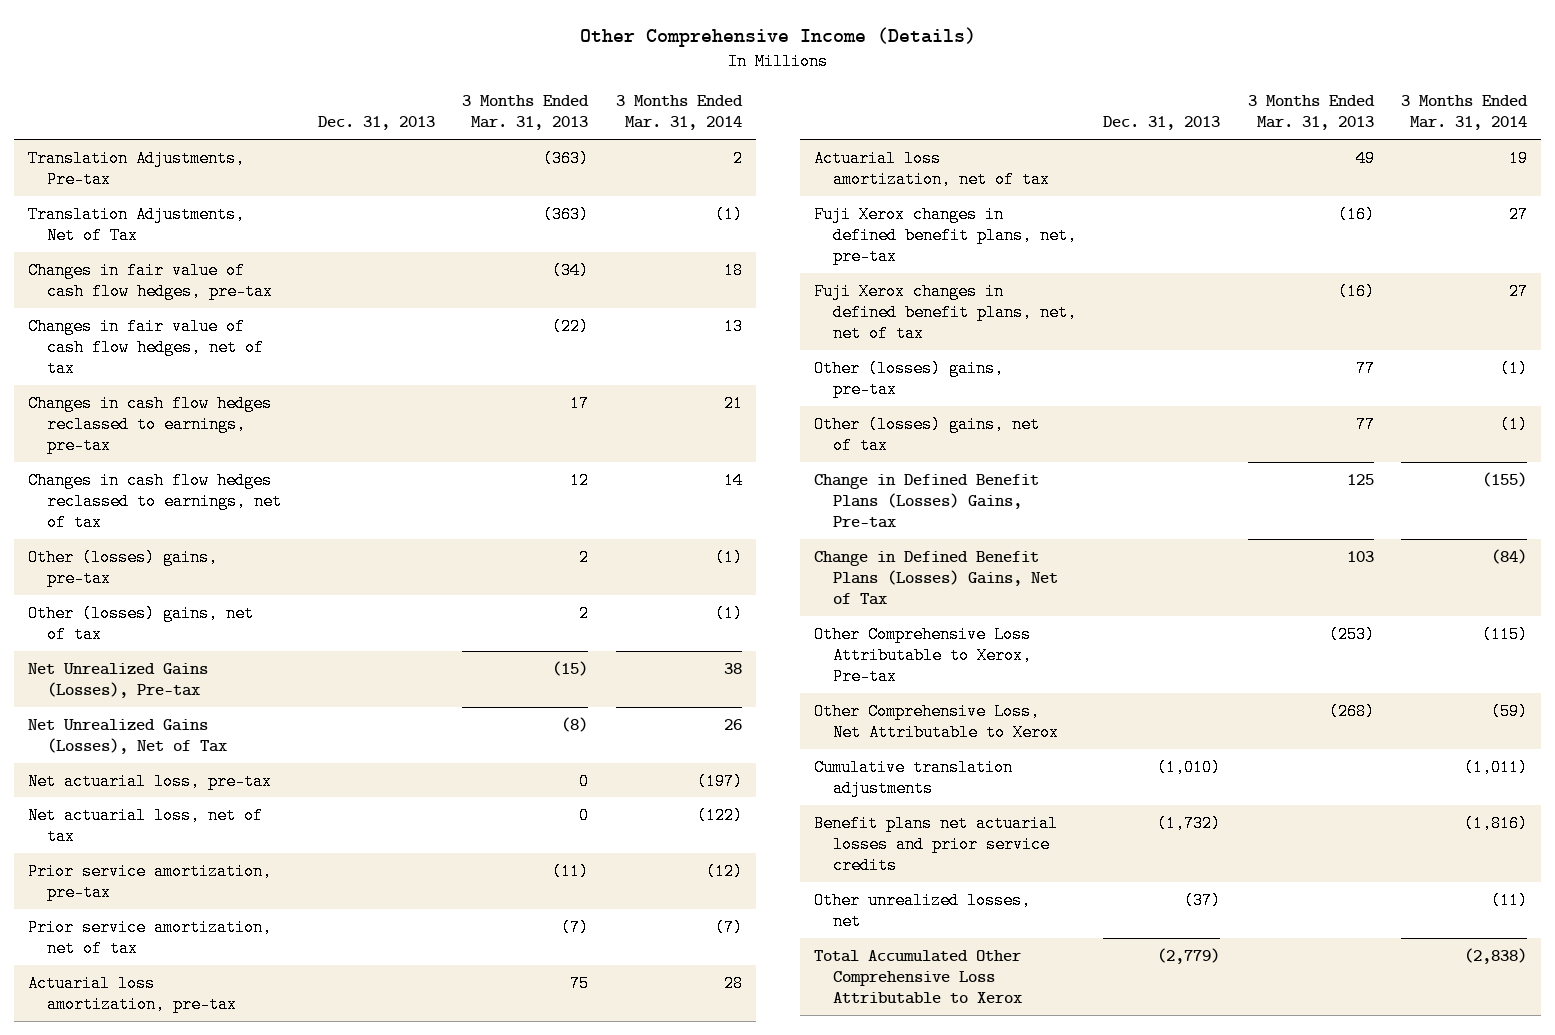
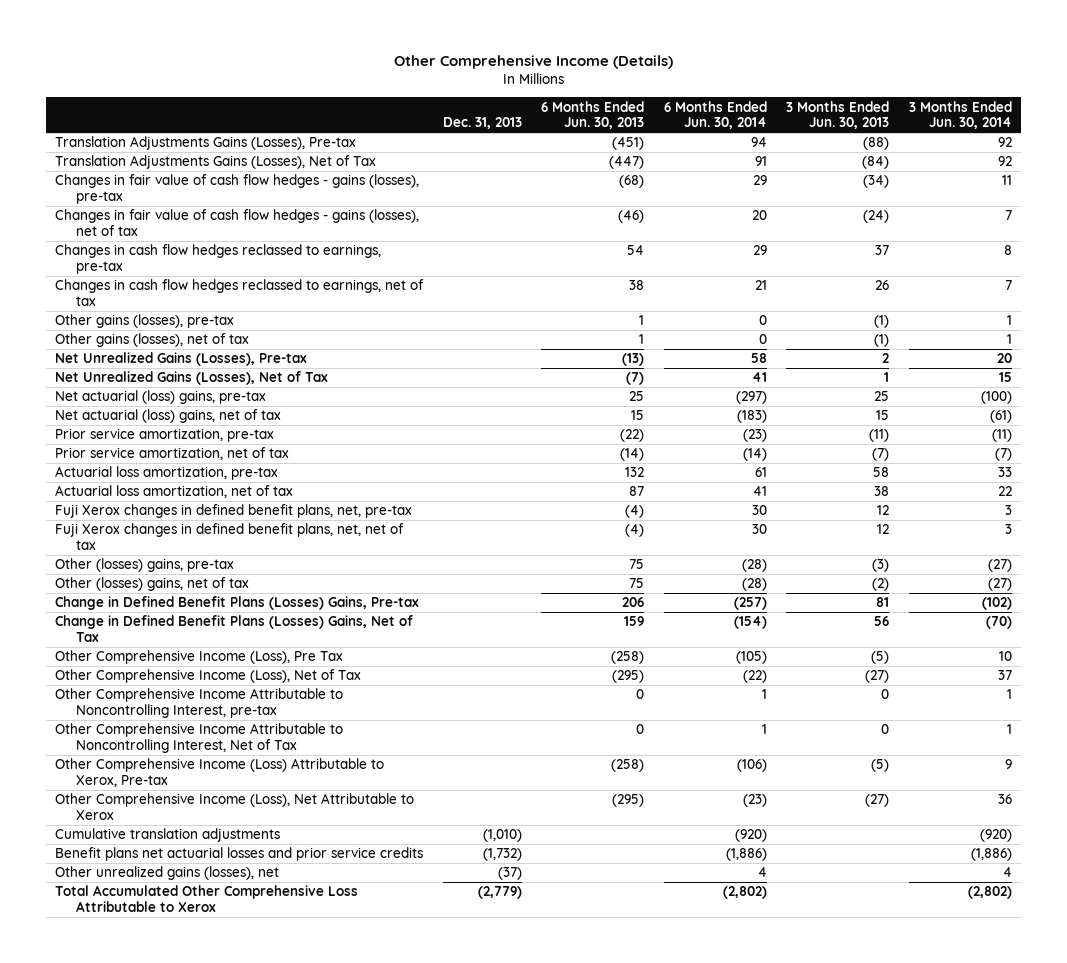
[462,95,590,131] 3 Months Ended Mar. 31, 2013 -> none
[615,95,743,131] 3 Months Ended Mar. 31, 2014 -> none
none -> [541,100,645,130] 6 Months Ended Jun. 30, 2013
none -> [663,100,767,130] 6 Months Ended Jun. 30, 2014
none -> [786,100,890,130] 3 Months Ended Jun. 30, 2013
none -> [908,100,1012,130] 3 Months Ended Jun. 30, 2014
[28,149,246,188] Translation Adjustments, Pre-tax -> [55,136,357,151] Translation Adjustments Gains (Losses), Pre-tax
[28,205,246,244] Translation Adjustments, Net of Tax -> [55,155,377,170] Translation Adjustments Gains (Losses), Net of Tax
[28,261,274,300] Changes in fair value of cash flow hedges, pre-tax -> [55,174,420,205] Changes in fair value of cash flow hedges - gains (losses), pre-tax
[28,317,265,378] Changes in fair value of cash flow hedges, net of tax -> [55,209,420,237] Changes in fair value of cash flow hedges - gains (losses), net of tax
[28,548,219,587] Other (losses) gains, pre-tax -> [55,314,235,329] Other gains (losses), pre-tax
[28,604,255,643] Other (losses) gains, net of tax -> [55,333,250,348] Other gains (losses), net of tax
[28,772,273,790] Net actuarial loss, pre-tax -> [55,390,267,405] Net actuarial (loss) gains, pre-tax
[28,806,264,845] Net actuarial loss, net of tax -> [55,409,282,424] Net actuarial (loss) gains, net of tax
none -> [55,650,344,665] Other Comprehensive Income (Loss), Pre Tax
none -> [55,669,362,684] Other Comprehensive Income (Loss), Net of Tax
none -> [55,688,344,719] Other Comprehensive Income Attributable to Noncontrolling Interest, pre-tax
none -> [55,723,344,754] Other Comprehensive Income Attributable to Noncontrolling Interest, Net of Tax
[813,625,1032,686] Other Comprehensive Loss Attributable to Xerox, Pre-tax -> [55,758,385,788] Other Comprehensive Income (Loss) Attributable to Xerox, Pre-tax
[813,702,1059,741] Other Comprehensive Loss, Net Attributable to Xerox -> [55,793,415,821] Other Comprehensive Income (Loss), Net Attributable to Xerox
[813,891,1031,930] Other unrealized losses, net -> [55,866,280,881] Other unrealized gains (losses), net

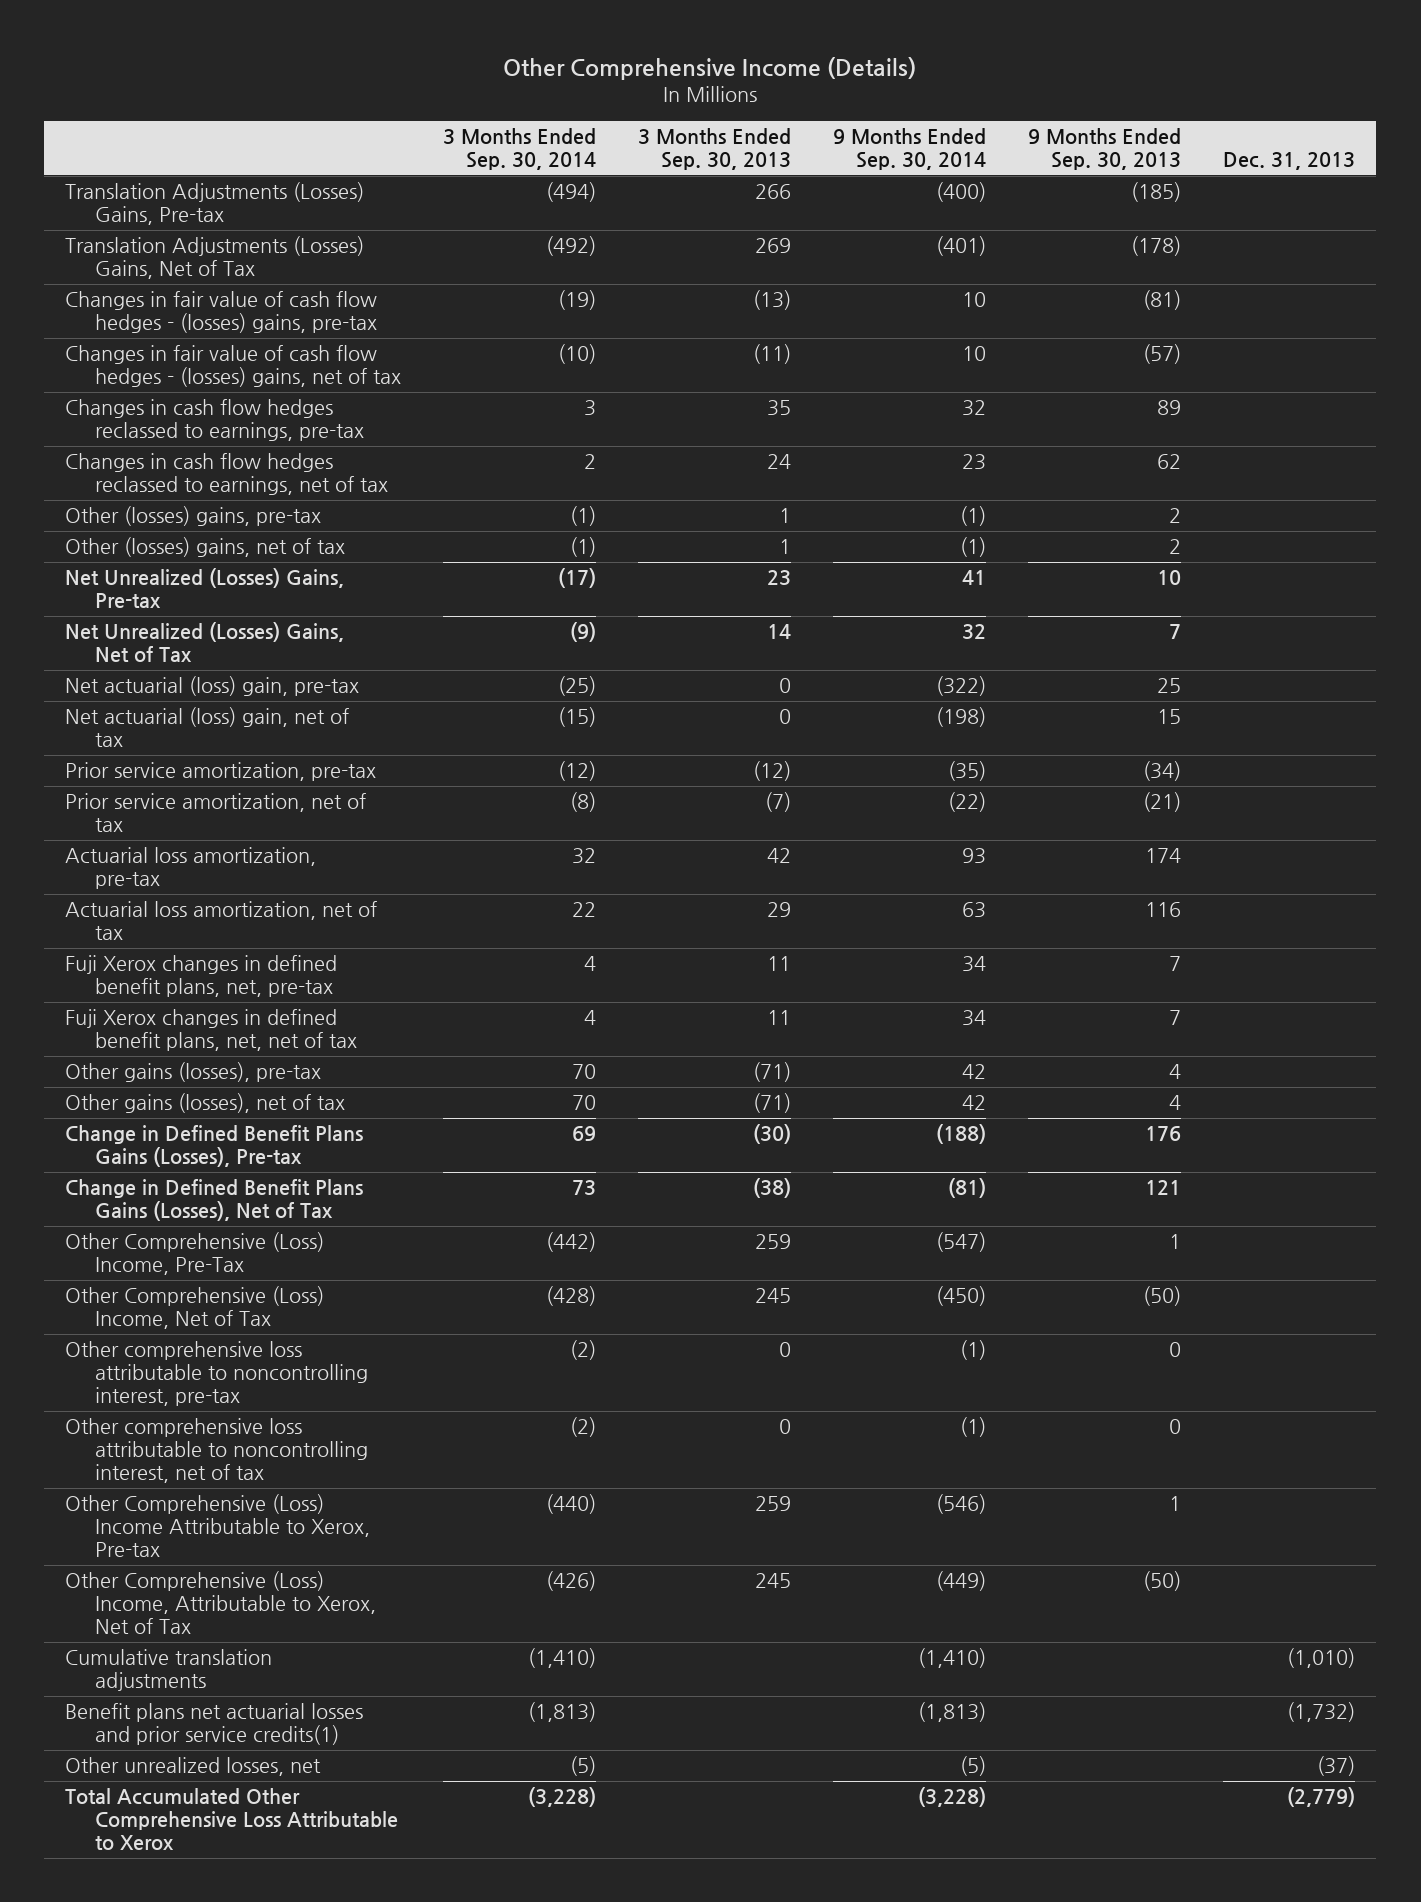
[541,100,645,130] 6 Months Ended Jun. 30, 2013 -> none
[663,100,767,130] 6 Months Ended Jun. 30, 2014 -> none
[786,100,890,130] 3 Months Ended Jun. 30, 2013 -> none
[908,100,1012,130] 3 Months Ended Jun. 30, 2014 -> none
none -> [443,128,597,171] 3 Months Ended Sep. 30, 2014
none -> [638,128,792,171] 3 Months Ended Sep. 30, 2013
none -> [833,128,987,171] 9 Months Ended Sep. 30, 2014
none -> [1028,128,1182,171] 9 Months Ended Sep. 30, 2013
[55,136,357,151] Translation Adjustments Gains (Losses), Pre-tax -> [65,182,365,226] Translation Adjustments (Losses) Gains, Pre-tax
[55,155,377,170] Translation Adjustments Gains (Losses), Net of Tax -> [65,236,365,280] Translation Adjustments (Losses) Gains, Net of Tax
[55,174,420,205] Changes in fair value of cash flow hedges - gains (losses), pre-tax -> [65,291,378,334] Changes in fair value of cash flow hedges - (losses) gains, pre-tax
[55,209,420,237] Changes in fair value of cash flow hedges - gains (losses), net of tax -> [65,345,402,388] Changes in fair value of cash flow hedges - (losses) gains, net of tax
[55,558,235,573] Other (losses) gains, pre-tax -> [65,506,322,527] Other (losses) gains, pre-tax
[55,577,250,592] Other (losses) gains, net of tax -> [65,537,346,558] Other (losses) gains, net of tax
[55,352,308,367] Net Unrealized Gains (Losses), Pre-tax -> [65,568,345,609] Net Unrealized (Losses) Gains, Pre-tax
[55,371,329,386] Net Unrealized Gains (Losses), Net of Tax -> [65,622,345,663] Net Unrealized (Losses) Gains, Net of Tax
[55,390,267,405] Net actuarial (loss) gains, pre-tax -> [65,676,360,697] Net actuarial (loss) gain, pre-tax
[55,409,282,424] Net actuarial (loss) gains, net of tax -> [65,707,350,748] Net actuarial (loss) gain, net of tax
[55,314,235,329] Other gains (losses), pre-tax -> [65,1062,322,1083] Other gains (losses), pre-tax
[55,333,250,348] Other gains (losses), net of tax -> [65,1093,346,1114] Other gains (losses), net of tax
[55,596,420,611] Change in Defined Benefit Plans (Losses) Gains, Pre-tax -> [65,1125,364,1168] Change in Defined Benefit Plans Gains (Losses), Pre-tax
[55,615,414,643] Change in Defined Benefit Plans (Losses) Gains, Net of Tax -> [65,1179,364,1222] Change in Defined Benefit Plans Gains (Losses), Net of Tax
[55,650,344,665] Other Comprehensive Income (Loss), Pre Tax -> [65,1232,325,1276] Other Comprehensive (Loss) Income, Pre-Tax
[55,669,362,684] Other Comprehensive Income (Loss), Net of Tax -> [65,1286,325,1330] Other Comprehensive (Loss) Income, Net of Tax
[55,688,344,719] Other Comprehensive Income Attributable to Noncontrolling Interest, pre-tax -> [65,1341,369,1407] Other comprehensive loss attributable to noncontrolling interest, pre-tax
[55,723,344,754] Other Comprehensive Income Attributable to Noncontrolling Interest, Net of Tax -> [65,1418,369,1484] Other comprehensive loss attributable to noncontrolling interest, net of tax
[55,758,385,788] Other Comprehensive Income (Loss) Attributable to Xerox, Pre-tax -> [65,1494,371,1558] Other Comprehensive (Loss) Income Attributable to Xerox, Pre-tax
[55,793,415,821] Other Comprehensive Income (Loss), Net Attributable to Xerox -> [65,1571,377,1635] Other Comprehensive (Loss) Income, Attributable to Xerox, Net of Tax
[55,847,424,862] Benefit plans net actuarial losses and prior service credits -> [65,1703,364,1746] Benefit plans net actuarial losses and prior service credits(1)
[55,866,280,881] Other unrealized gains (losses), net -> [65,1757,322,1777] Other unrealized losses, net

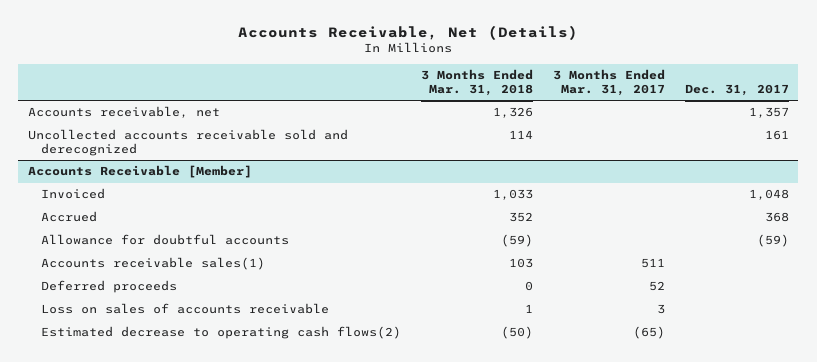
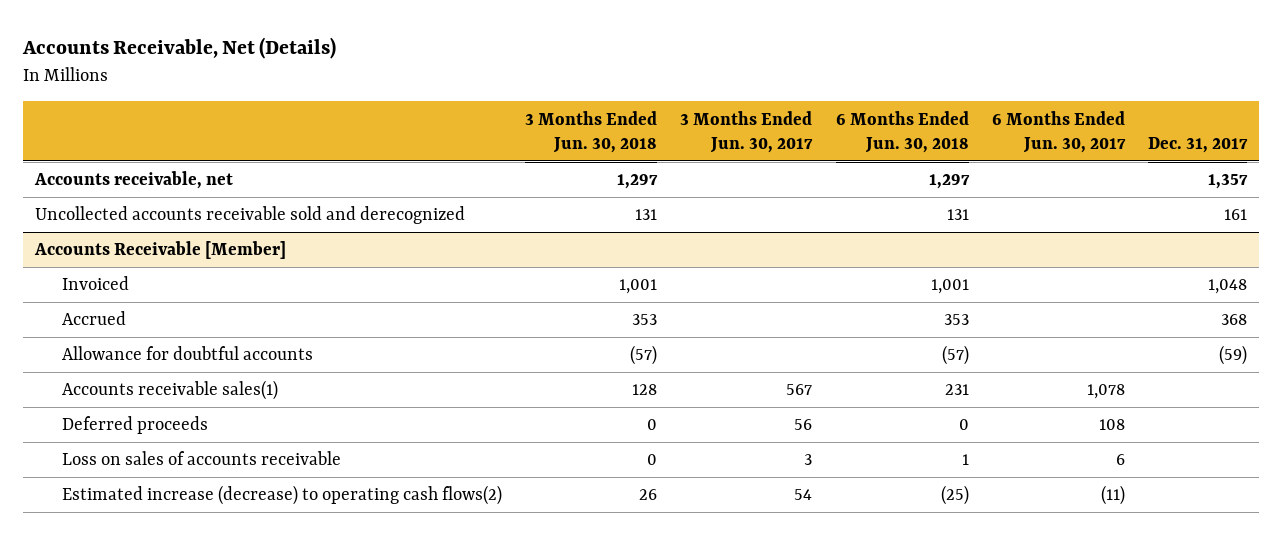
[421,69,534,97] 3 Months Ended Mar. 31, 2018 -> none
[552,69,665,97] 3 Months Ended Mar. 31, 2017 -> none
none -> [524,110,657,154] 3 Months Ended Jun. 30, 2018
none -> [680,110,814,154] 3 Months Ended Jun. 30, 2017
none -> [835,110,969,154] 6 Months Ended Jun. 30, 2018
none -> [992,110,1127,154] 6 Months Ended Jun. 30, 2017
[41,326,402,340] Estimated decrease to operating cash flows(2) -> [61,485,502,506] Estimated increase (decrease) to operating cash flows(2)

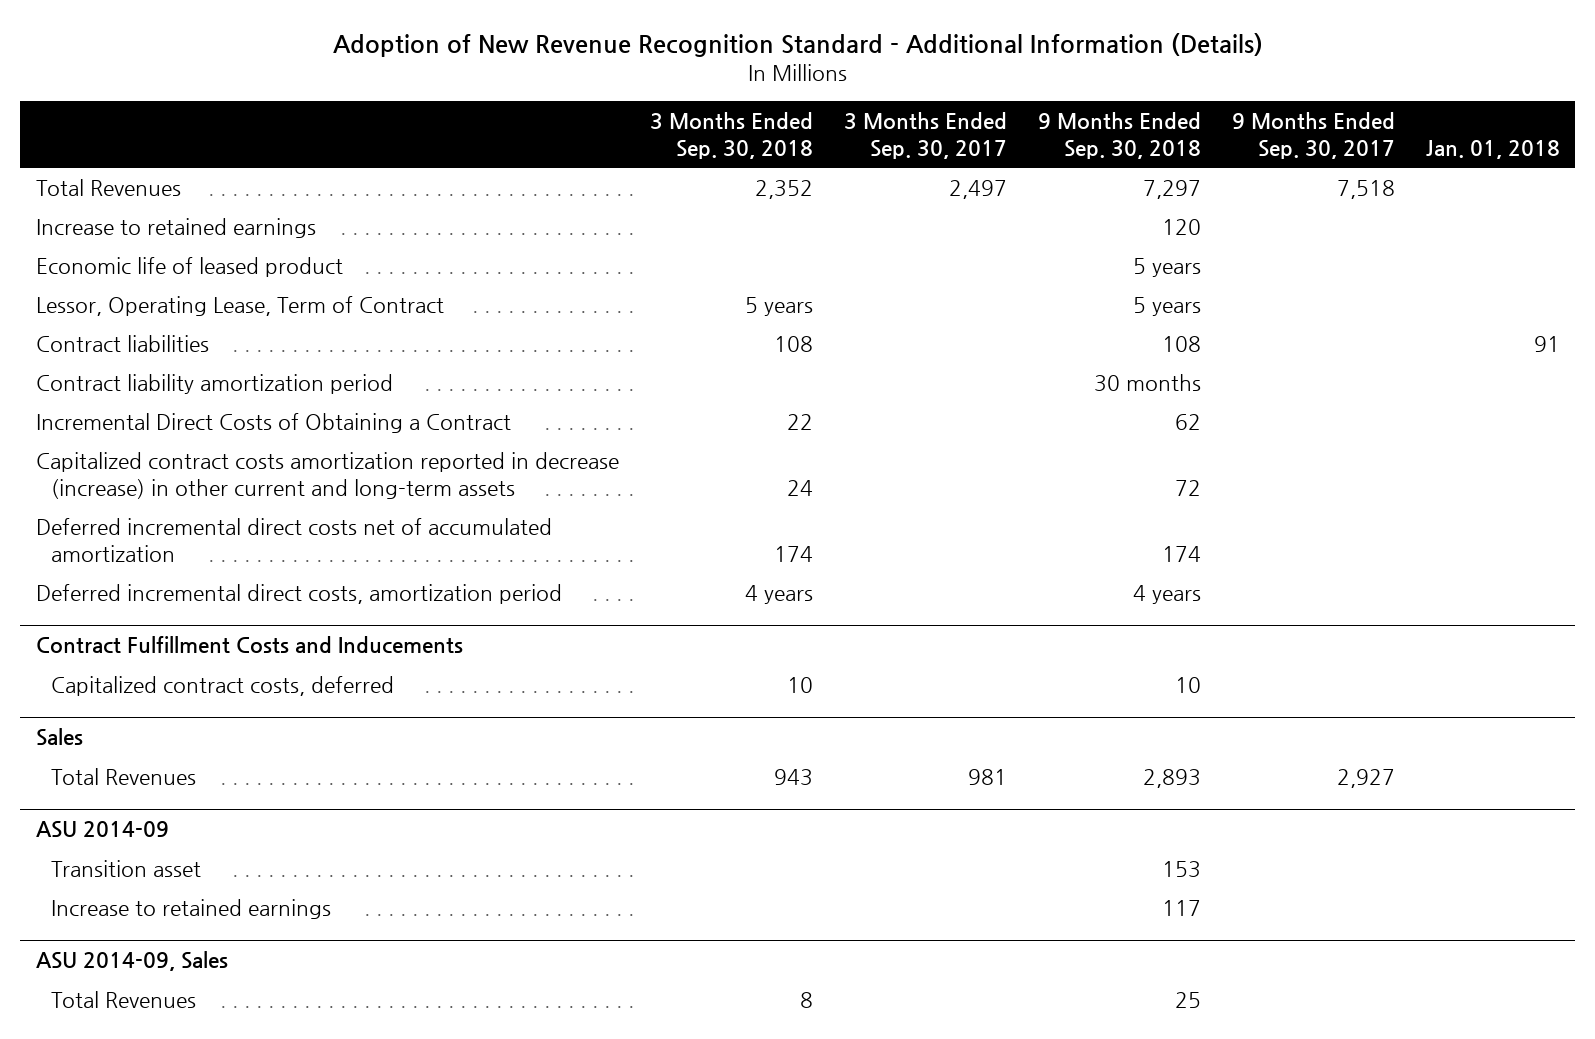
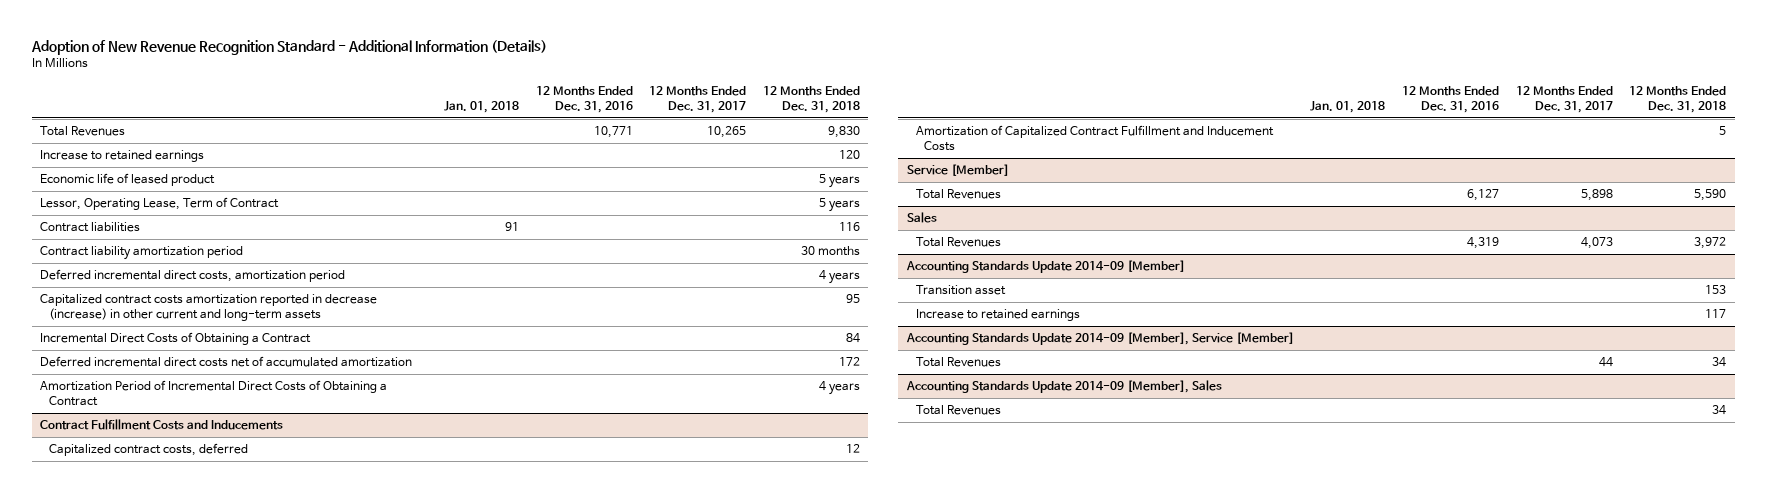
[649,111,813,159] 3 Months Ended Sep. 30, 2018 -> none
[843,111,1007,159] 3 Months Ended Sep. 30, 2017 -> none
[1037,111,1201,159] 9 Months Ended Sep. 30, 2018 -> none
[1231,111,1395,159] 9 Months Ended Sep. 30, 2017 -> none
none -> [535,86,633,113] 12 Months Ended Dec. 31, 2016
none -> [649,86,747,113] 12 Months Ended Dec. 31, 2017
none -> [763,86,861,113] 12 Months Ended Dec. 31, 2018
[35,583,562,604] Deferred incremental direct costs, amortization period -> [40,269,346,283] Deferred incremental direct costs, amortization period
[35,412,511,433] Incremental Direct Costs of Obtaining a Contract -> [40,332,312,346] Incremental Direct Costs of Obtaining a Contract
none -> [40,380,388,407] Amortization Period of Incremental Direct Costs of Obtaining a Contract
none -> [915,125,1274,152] Amortization of Capitalized Contract Fulfillment and Inducement Costs
none -> [906,164,1009,177] Service [Member]
none -> [915,189,1001,200] Total Revenues
[35,821,169,839] ASU 2014-09 -> [905,260,1185,274] Accounting Standards Update 2014-09 [Member]
[35,951,228,972] ASU 2014-09, Sales -> none
[50,990,196,1008] Total Revenues -> none
none -> [905,332,1294,346] Accounting Standards Update 2014-09 [Member], Service [Member]
none -> [915,357,1001,368] Total Revenues
none -> [905,380,1222,394] Accounting Standards Update 2014-09 [Member], Sales
none -> [915,405,1001,416] Total Revenues

